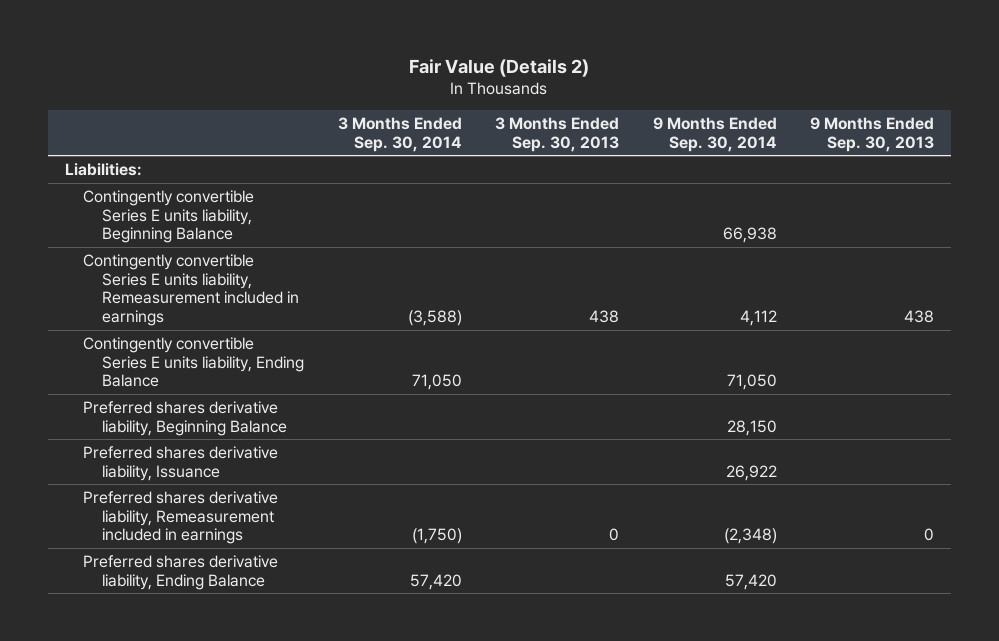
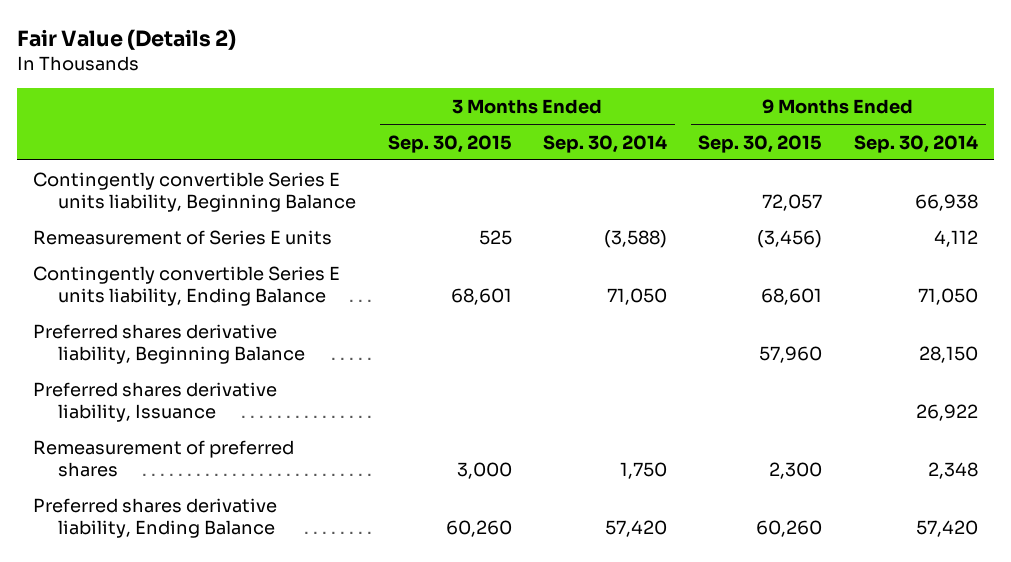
[495,117,620,152] 3 Months Ended Sep. 30, 2013 -> none
[810,117,935,152] 9 Months Ended Sep. 30, 2013 -> none
none -> [387,134,512,153] Sep. 30, 2015
none -> [698,134,823,153] Sep. 30, 2015
[64,163,142,177] Liabilities: -> none
[83,254,300,326] Contingently convertible Series E units liability, Remeasurement included in earnings -> [33,229,333,245] Remeasurement of Series E units
[83,491,279,545] Preferred shares derivative liability, Remeasurement included in earnings -> [33,439,295,477] Remeasurement of preferred shares
[411,528,462,545] (1,750) -> [620,461,668,479] 1,750
[723,528,777,545] (2,348) -> [927,461,978,479] 2,348

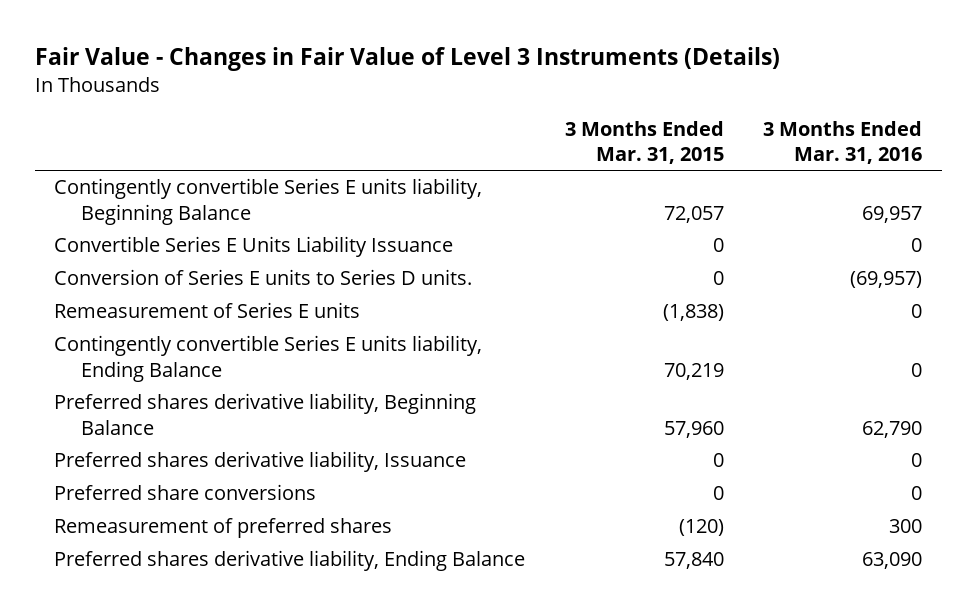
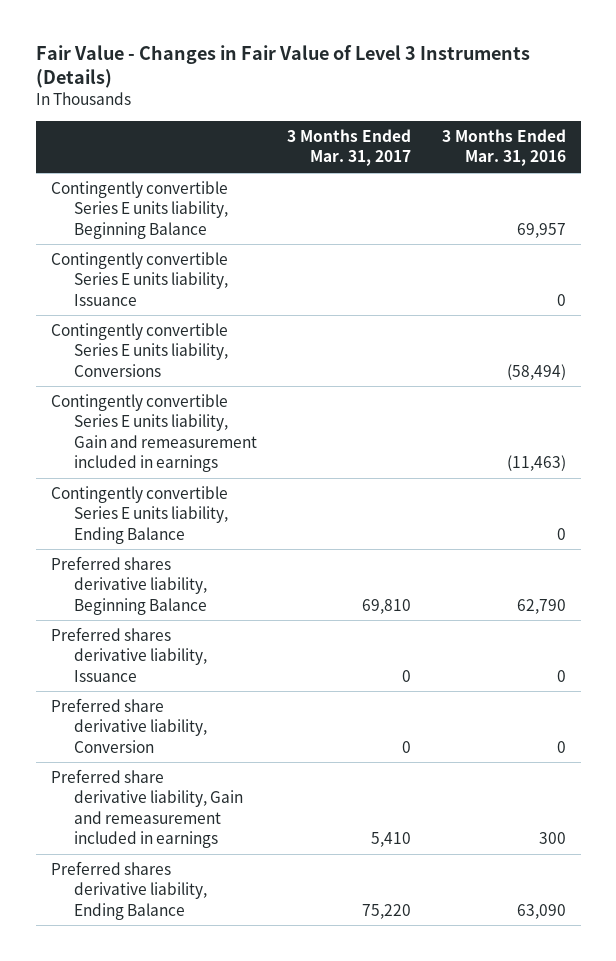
[564,120,724,164] 3 Months Ended Mar. 31, 2015 -> none
none -> [287,129,412,167] 3 Months Ended Mar. 31, 2017
[54,236,454,258] Convertible Series E Units Liability Issuance -> [50,251,229,306] Contingently convertible Series E units liability, Issuance
[54,269,473,286] Conversion of Series E units to Series D units. -> [50,322,229,377] Contingently convertible Series E units liability, Conversions
[850,271,923,289] (69,957) -> [506,363,566,380] (58,494)
[54,302,361,319] Remeasurement of Series E units -> [50,393,258,473] Contingently convertible Series E units liability, Gain and remeasurement included in earnings
[911,304,923,319] 0 -> [506,455,566,472] (11,463)
[54,484,317,501] Preferred share conversions -> [50,697,208,753] Preferred share derivative liability, Conversion
[54,518,393,539] Remeasurement of preferred shares -> [50,768,244,849] Preferred share derivative liability, Gain and remeasurement included in earnings

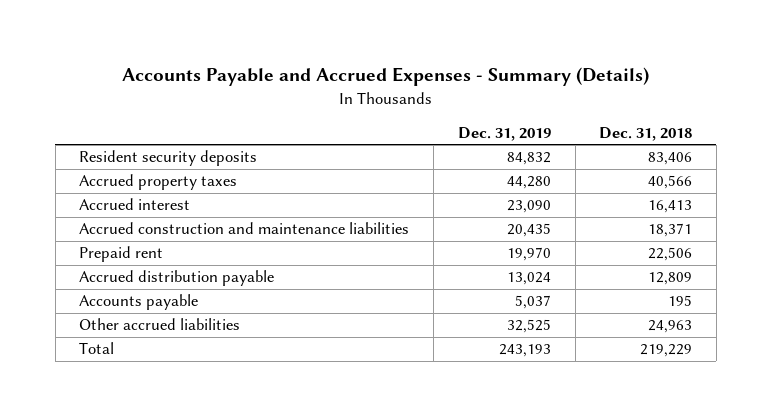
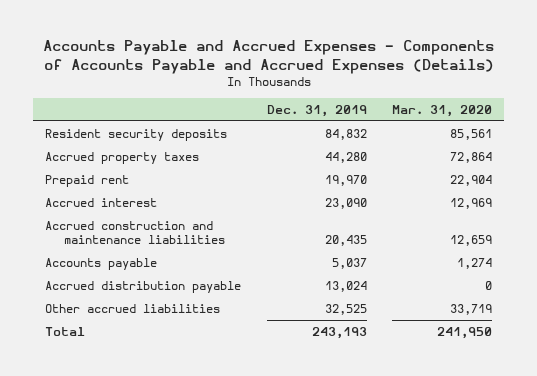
[121,66,649,86] Accounts Payable and Accrued Expenses - Summary (Details) -> [42,40,494,75] Accounts Payable and Accrued Expenses - Components of Accounts Payable and Accrued Expenses (Details)
[599,126,693,141] Dec. 31, 2018 -> none
none -> [391,105,492,118] Mar. 31, 2020
[79,246,164,263] Prepaid rent -> [45,174,130,187] Prepaid rent
[79,270,275,287] Accrued distribution payable -> [45,280,242,293] Accrued distribution payable

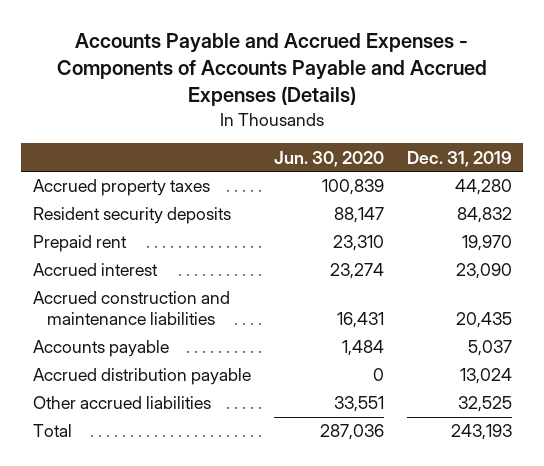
[391,105,492,118] Mar. 31, 2020 -> none
none -> [273,150,384,167] Jun. 30, 2020
[45,128,228,141] Resident security deposits -> [32,207,231,225] Resident security deposits

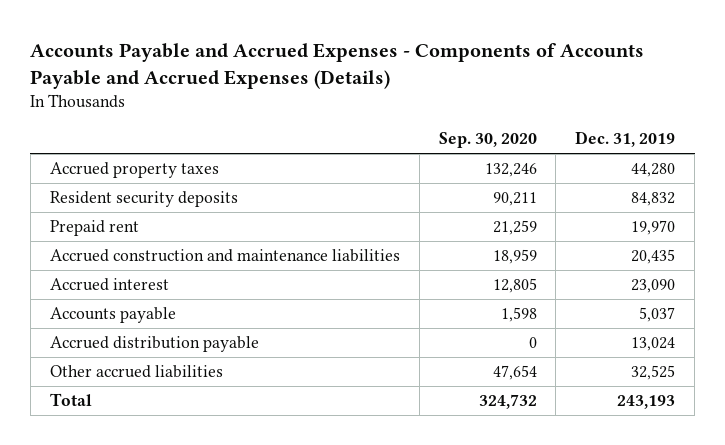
[273,150,384,167] Jun. 30, 2020 -> none
none -> [438,132,537,149] Sep. 30, 2020
[32,263,158,277] Accrued interest -> [49,278,169,292] Accrued interest

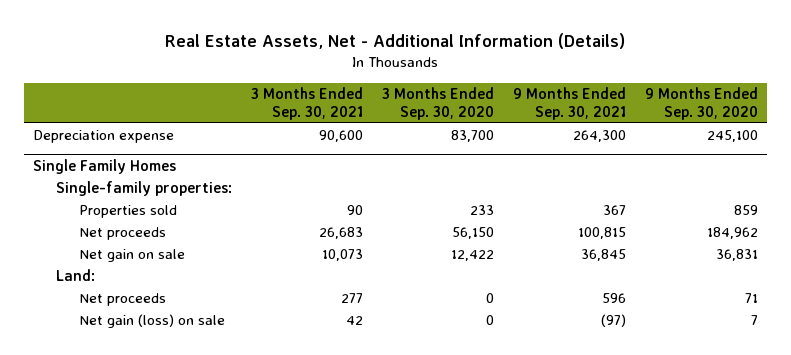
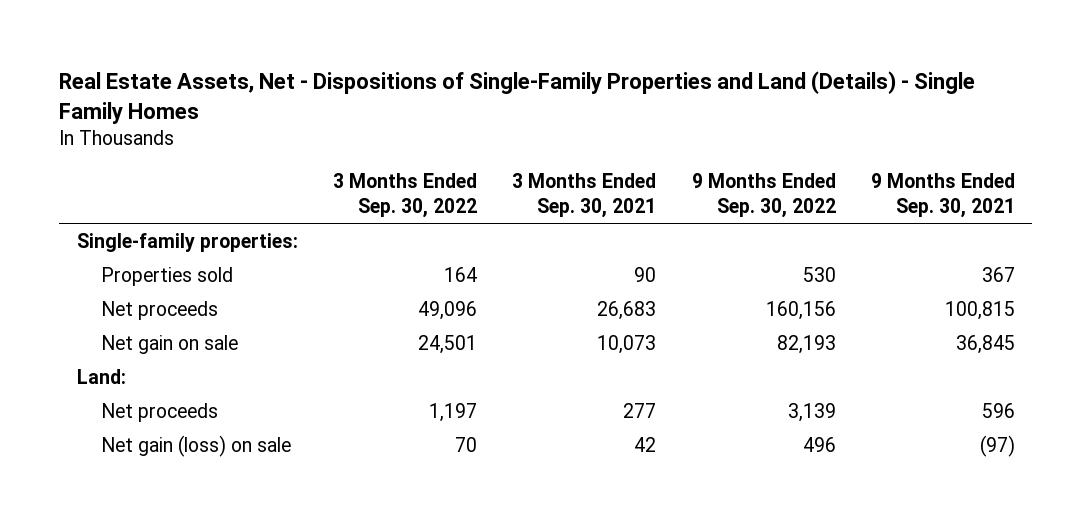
[165,33,626,50] Real Estate Assets, Net - Additional Information (Details) -> [59,71,976,125] Real Estate Assets, Net - Dispositions of Single-Family Properties and Land (Details) - Single Family Homes
[381,86,494,120] 3 Months Ended Sep. 30, 2020 -> none
[644,86,758,120] 9 Months Ended Sep. 30, 2020 -> none
none -> [333,173,478,219] 3 Months Ended Sep. 30, 2022
none -> [691,173,836,219] 9 Months Ended Sep. 30, 2022
[33,130,175,144] Depreciation expense -> none
[33,159,177,175] Single Family Homes -> none

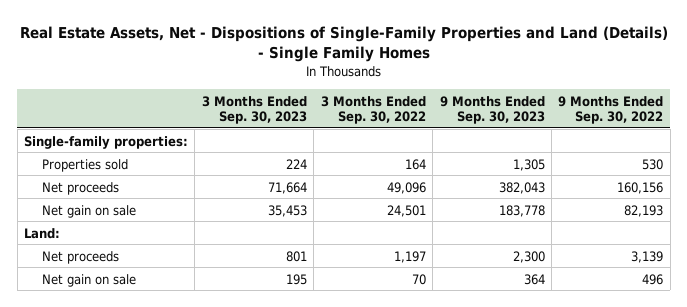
[512,173,657,219] 3 Months Ended Sep. 30, 2021 -> none
[870,173,1015,219] 9 Months Ended Sep. 30, 2021 -> none
none -> [201,95,307,124] 3 Months Ended Sep. 30, 2023
none -> [439,95,545,124] 9 Months Ended Sep. 30, 2023
[100,434,291,457] Net gain (loss) on sale -> [41,273,136,287] Net gain on sale

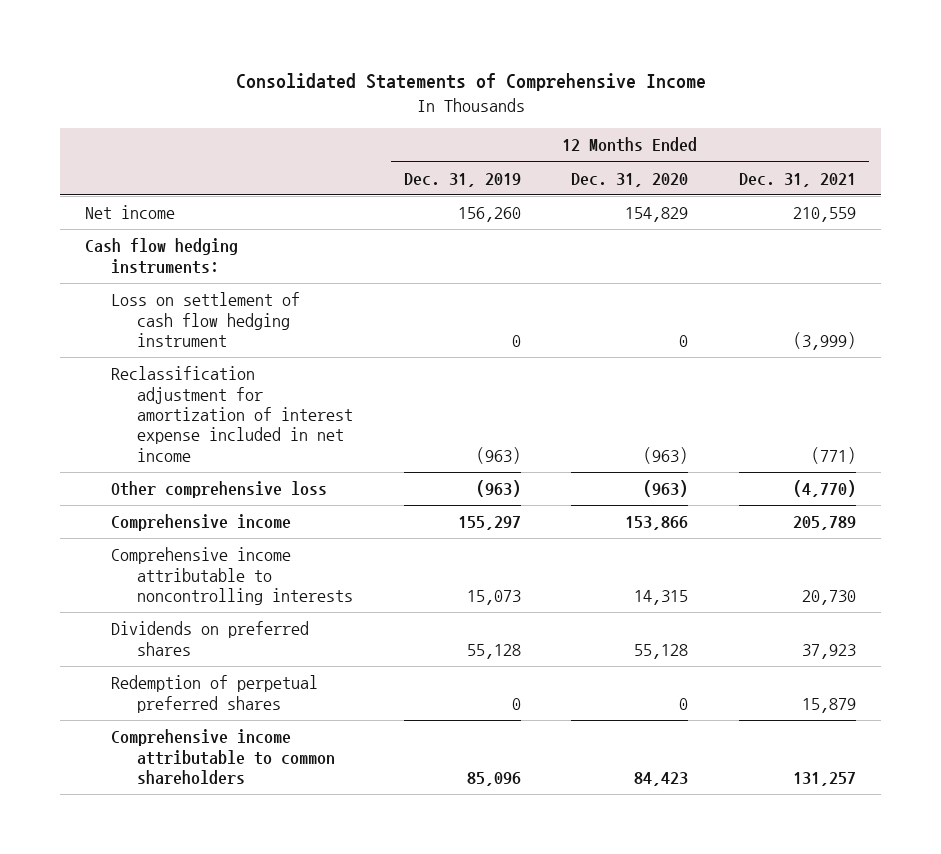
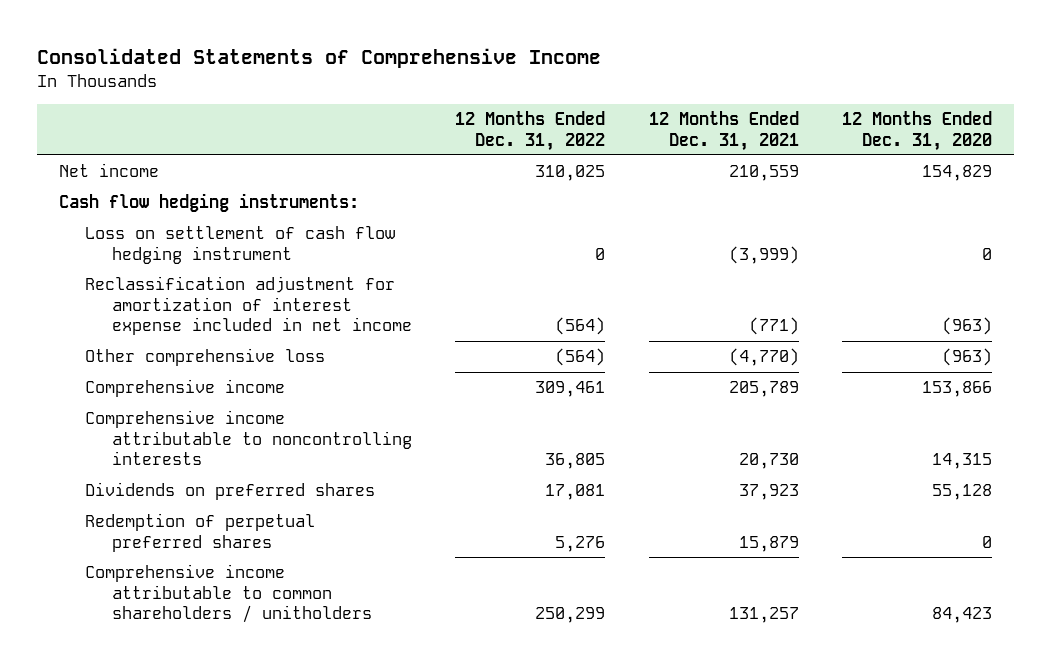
[403,172,521,187] Dec. 31, 2019 -> none
none -> [455,111,606,151] 12 Months Ended Dec. 31, 2022
[111,729,336,785] Comprehensive income attributable to common shareholders -> [85,564,372,624] Comprehensive income attributable to common shareholders / unitholders

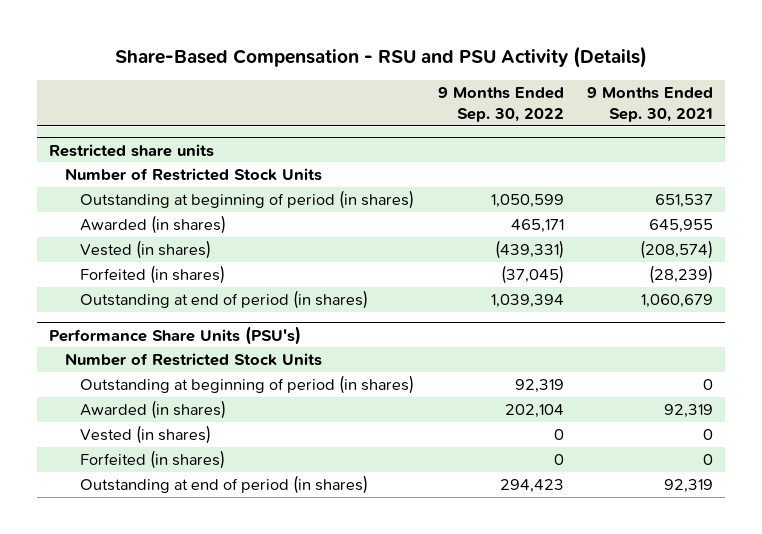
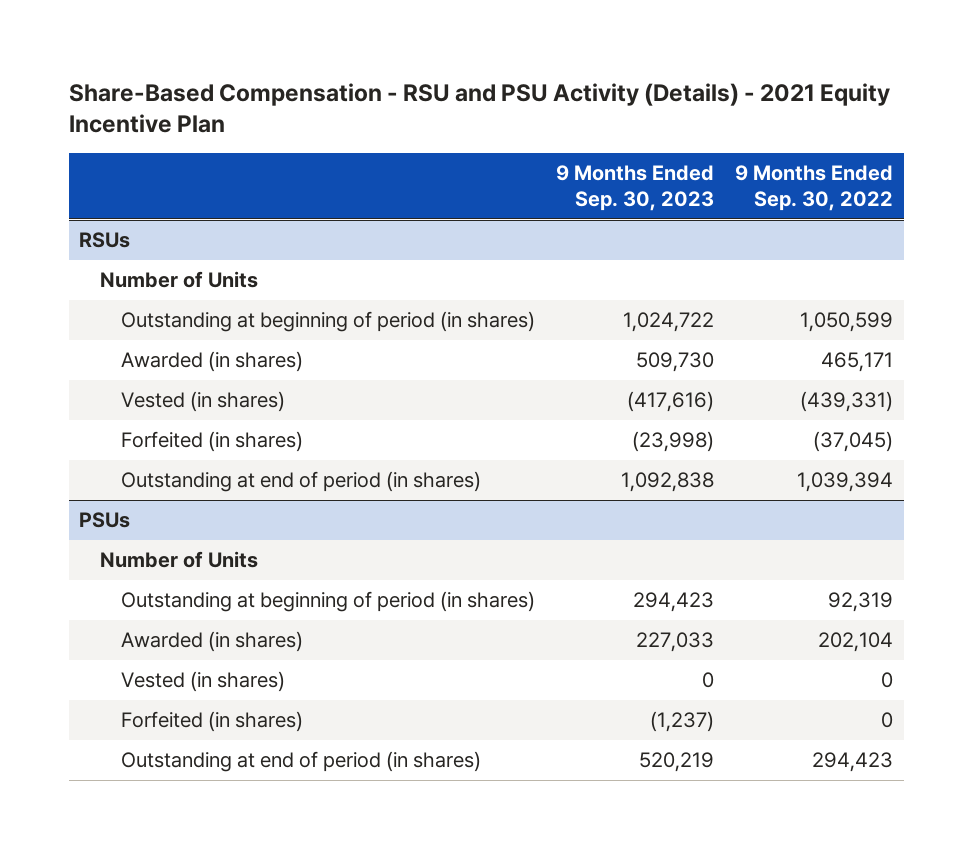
[115,46,648,69] Share-Based Compensation - RSU and PSU Activity (Details) -> [68,82,890,134] Share-Based Compensation - RSU and PSU Activity (Details) - 2021 Equity Incentive Plan
[587,87,714,122] 9 Months Ended Sep. 30, 2021 -> none
none -> [556,165,715,212] 9 Months Ended Sep. 30, 2023
[49,143,215,157] Restricted share units -> [79,232,131,249] RSUs
[64,168,322,182] Number of Restricted Stock Units -> [100,271,259,289] Number of Units
[49,325,302,345] Performance Share Units (PSU's) -> [79,512,131,529] PSUs
[64,353,322,367] Number of Restricted Stock Units -> [100,551,259,569] Number of Units

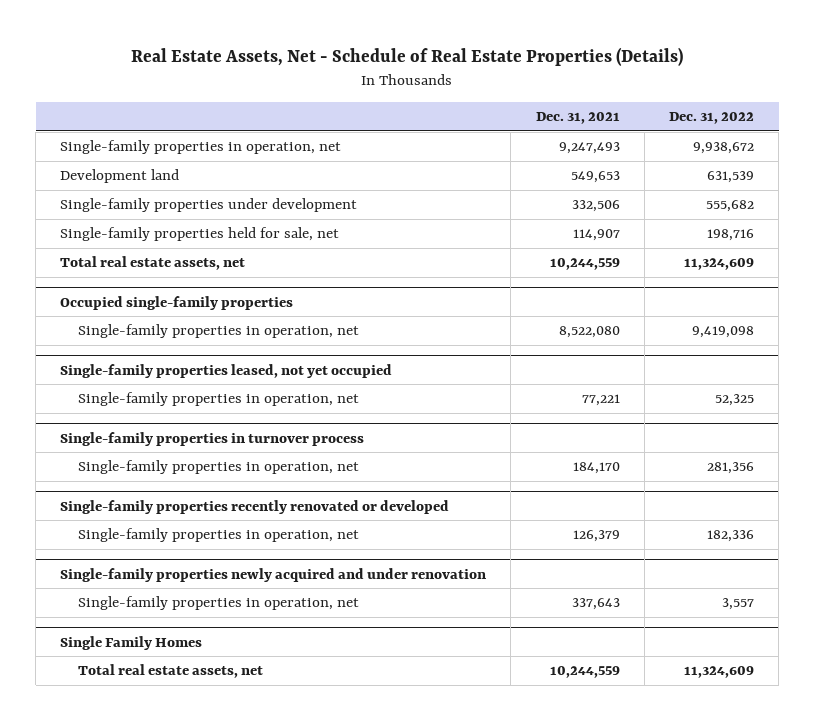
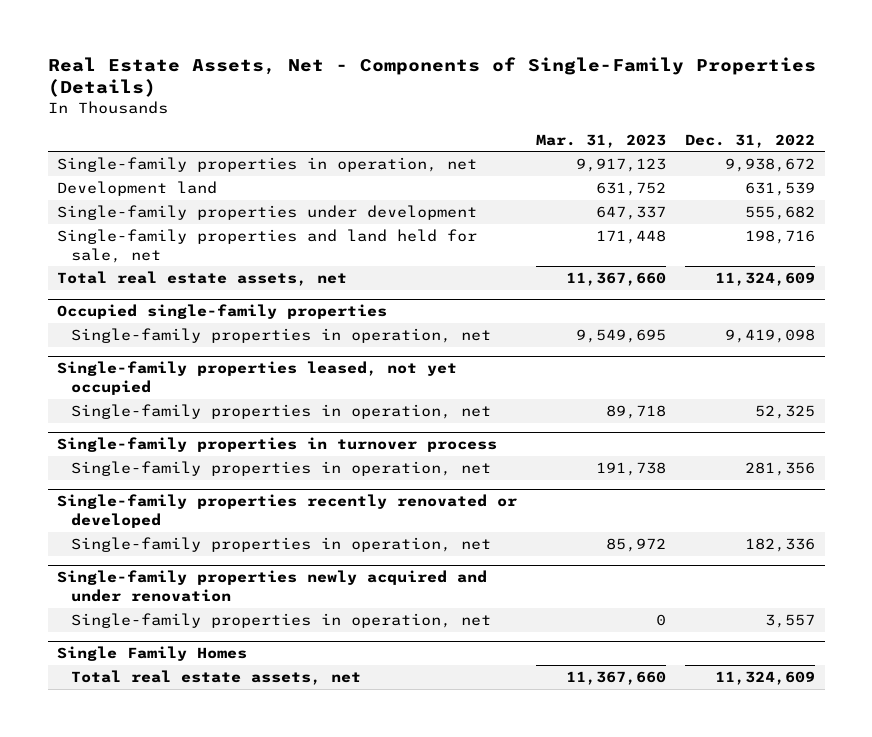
[131,46,684,66] Real Estate Assets, Net - Schedule of Real Estate Properties (Details) -> [47,56,816,98] Real Estate Assets, Net - Components of Single-Family Properties (Details)
[535,111,620,124] Dec. 31, 2021 -> none
none -> [536,133,667,148] Mar. 31, 2023
[60,227,340,242] Single-family properties held for sale, net -> [57,228,478,263] Single-family properties and land held for sale, net

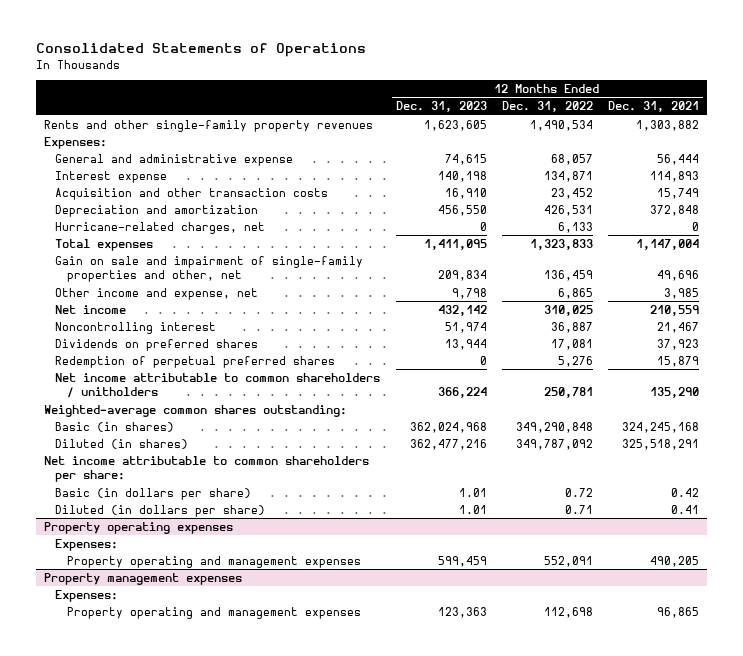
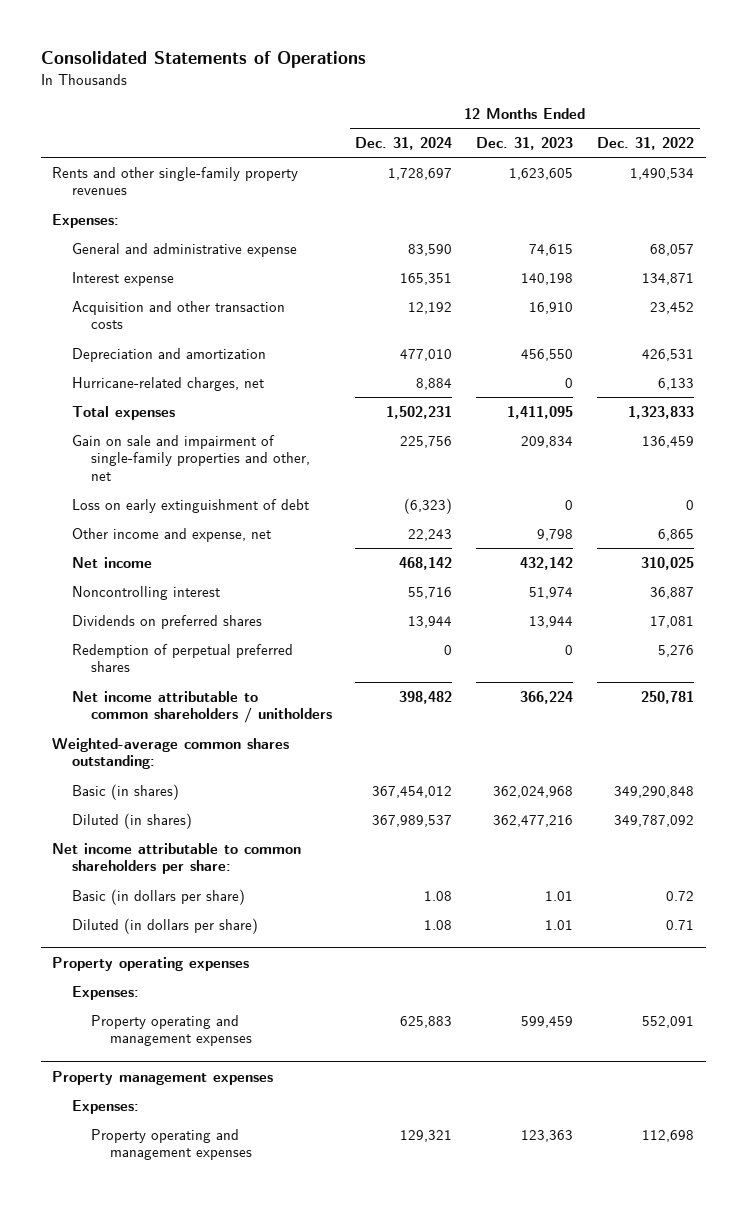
[608,101,700,113] Dec. 31, 2021 -> none
none -> [355,137,453,151] Dec. 31, 2024
none -> [71,498,309,513] Loss on early extinguishment of debt

